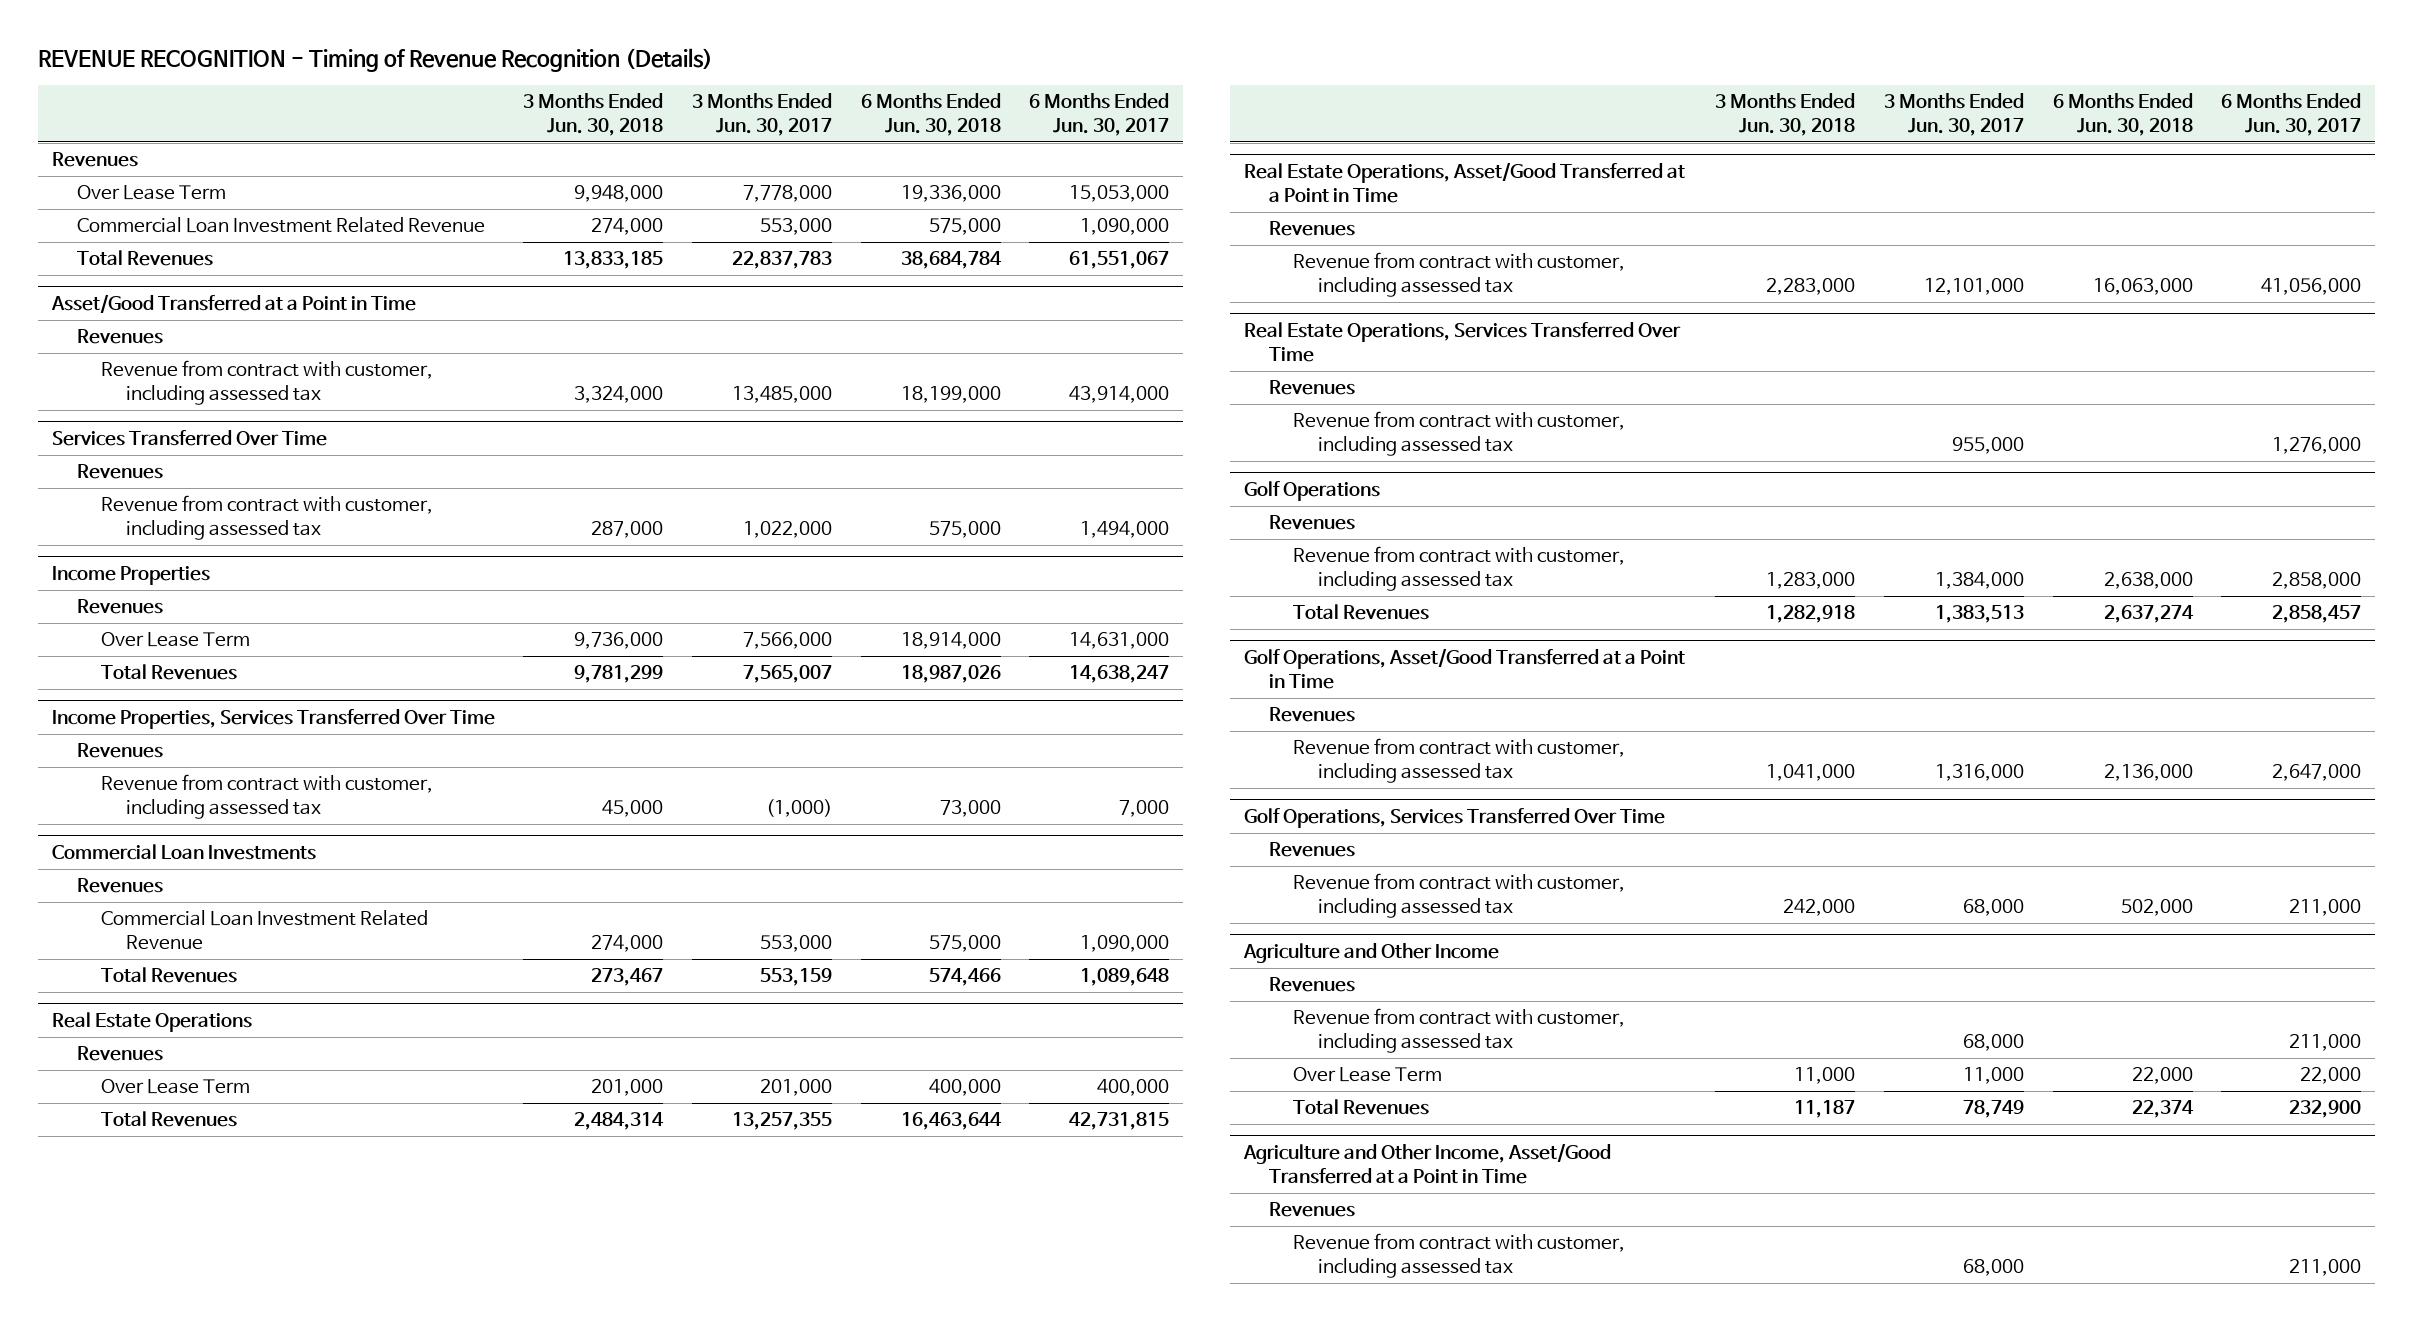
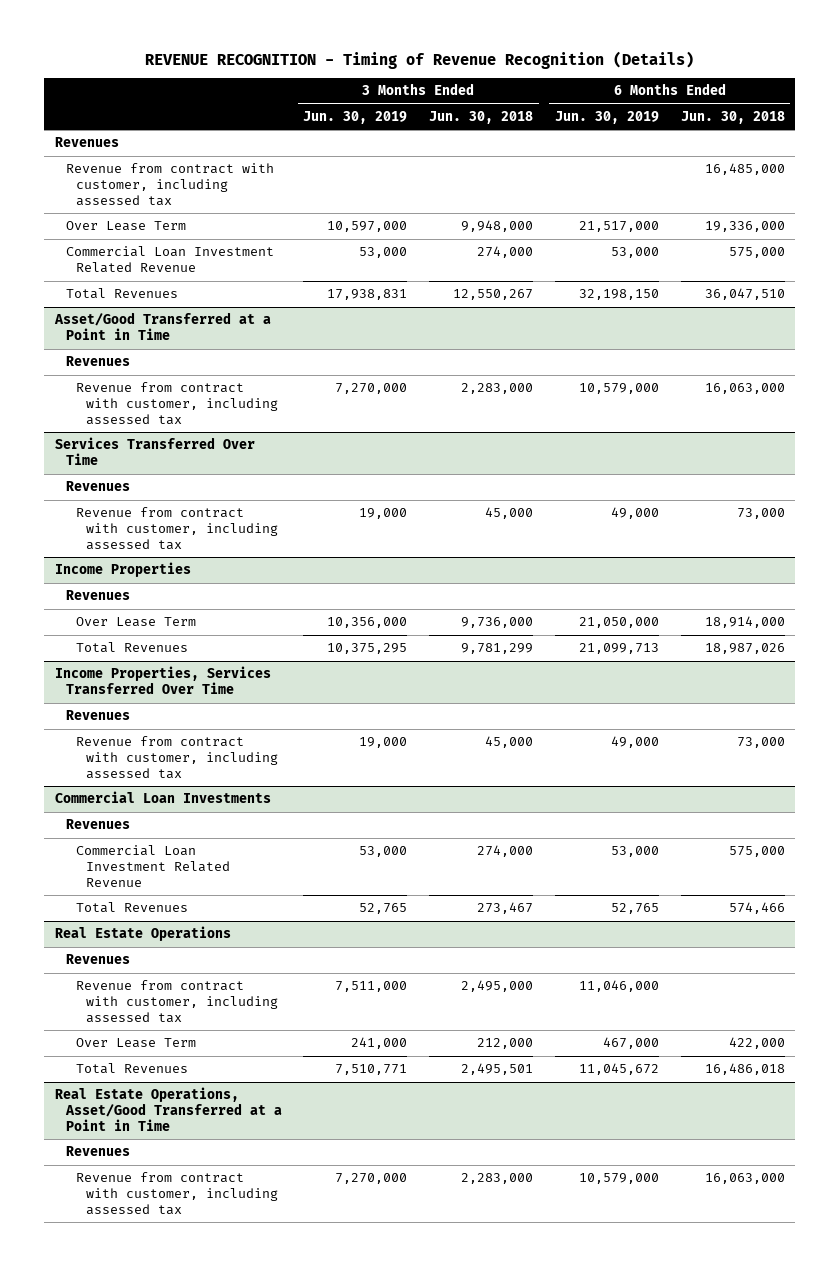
[691,93,832,136] 3 Months Ended Jun. 30, 2017 -> none
[1029,93,1170,136] 6 Months Ended Jun. 30, 2017 -> none
none -> [303,110,408,124] Jun. 30, 2019
none -> [554,110,659,124] Jun. 30, 2019
none -> [65,163,274,206] Revenue from contract with customer, including assessed tax
[563,251,664,270] 13,833,185 -> [453,289,534,301] 12,550,267
[900,251,1002,270] 38,684,784 -> [704,288,785,301] 36,047,510
[574,386,664,404] 3,324,000 -> [461,383,534,395] 2,283,000
[900,386,1001,404] 18,199,000 -> [704,383,785,395] 16,063,000
[591,521,664,539] 287,000 -> [485,507,534,520] 45,000
[928,521,1001,539] 575,000 -> [736,508,785,520] 73,000
none -> [76,980,279,1023] Revenue from contract with customer, including assessed tax
[591,1079,664,1097] 201,000 -> [477,1038,534,1050] 212,000
[928,1079,1001,1097] 400,000 -> [728,1037,785,1050] 422,000
[574,1112,665,1131] 2,484,314 -> [461,1063,534,1076] 2,495,501
[900,1112,1002,1131] 16,463,644 -> [704,1063,785,1076] 16,486,018
[1243,322,1681,363] Real Estate Operations, Services Transferred Over Time -> none
[1268,380,1355,396] Revenues -> none
[1293,411,1626,457] Revenue from contract with customer, including assessed tax -> none
[1243,481,1380,502] Golf Operations -> none
[1268,515,1355,531] Revenues -> none
[1293,546,1626,592] Revenue from contract with customer, including assessed tax -> none
[1293,604,1430,621] Total Revenues -> none
[1243,648,1685,690] Golf Operations, Asset/Good Transferred at a Point in Time -> none
[1268,707,1355,723] Revenues -> none
[1293,738,1626,784] Revenue from contract with customer, including assessed tax -> none
[1243,808,1665,829] Golf Operations, Services Transferred Over Time -> none
[1268,842,1355,858] Revenues -> none
[1293,873,1626,919] Revenue from contract with customer, including assessed tax -> none
[1242,943,1499,964] Agriculture and Other Income -> none
[1268,977,1355,993] Revenues -> none
[1293,1008,1626,1054] Revenue from contract with customer, including assessed tax -> none
[1293,1067,1443,1083] Over Lease Term -> none
[1293,1099,1430,1116] Total Revenues -> none
[1242,1143,1611,1185] Agriculture and Other Income, Asset/Good Transferred at a Point in Time -> none
[1268,1202,1355,1218] Revenues -> none
[1293,1233,1626,1279] Revenue from contract with customer, including assessed tax -> none

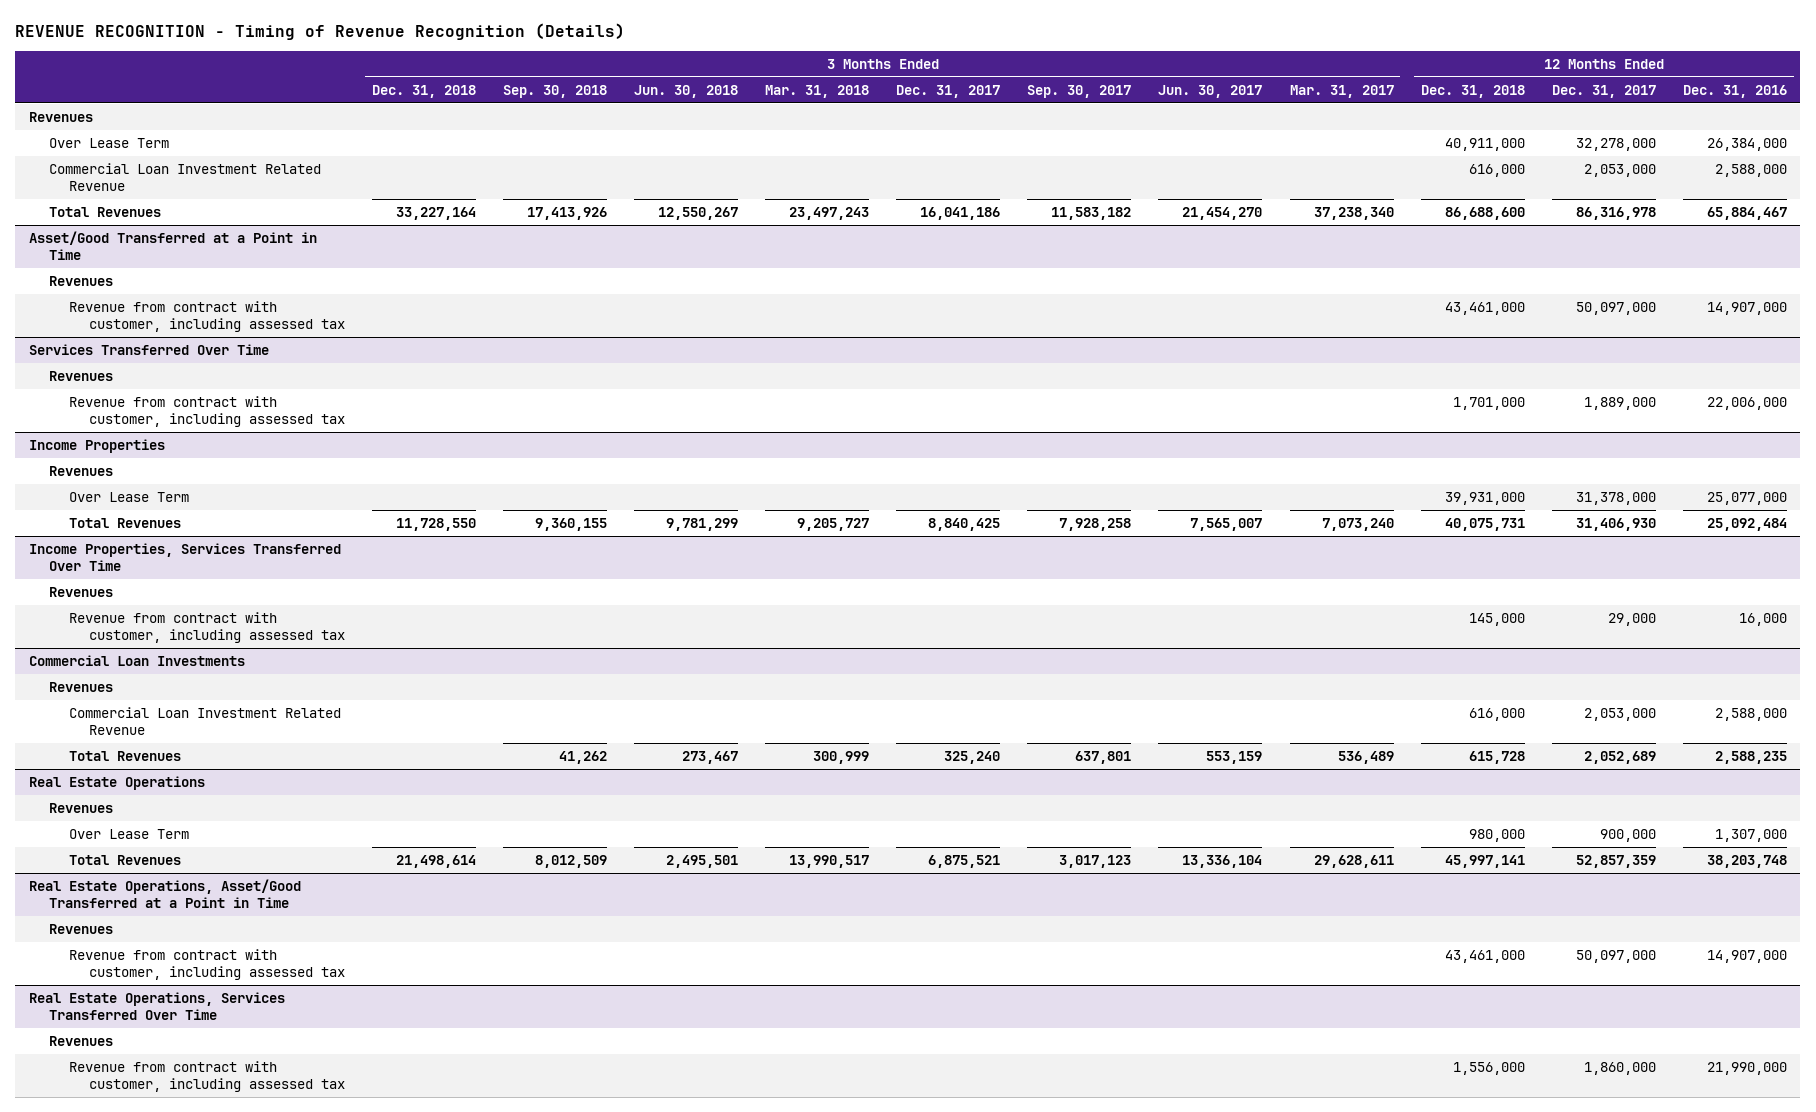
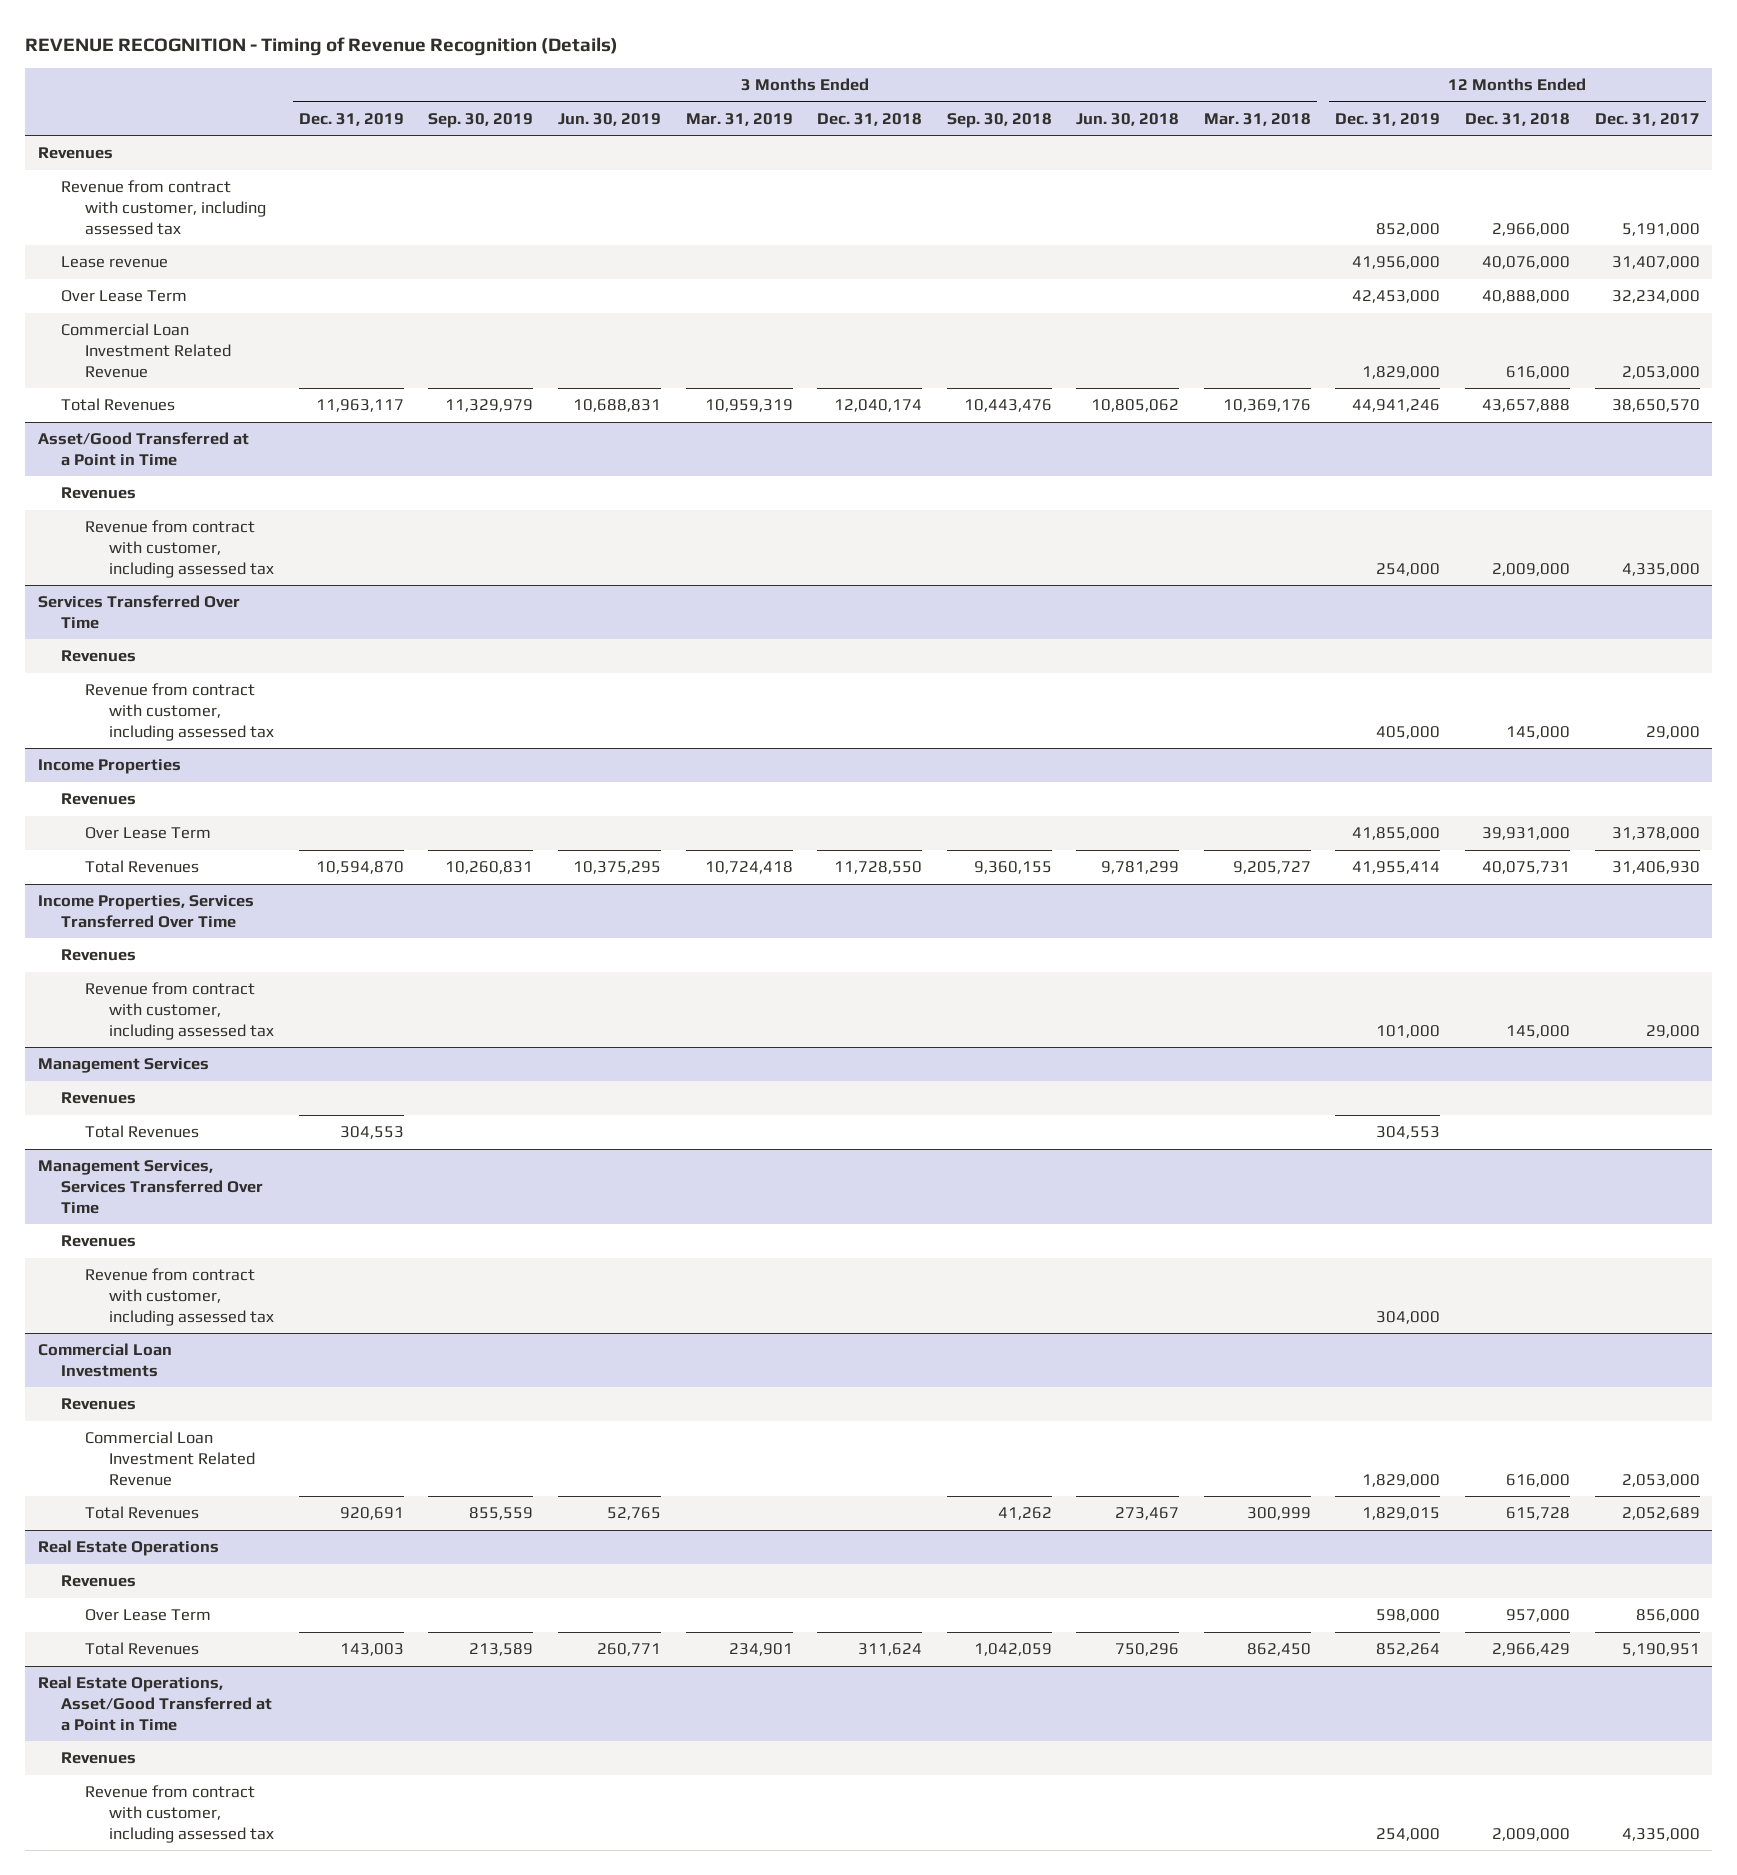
[896,84,1001,98] Dec. 31, 2017 -> none
[1027,84,1132,98] Sep. 30, 2017 -> none
[1158,84,1263,98] Jun. 30, 2017 -> none
[1289,84,1394,98] Mar. 31, 2017 -> none
[1682,84,1787,98] Dec. 31, 2016 -> none
none -> [298,112,404,126] Dec. 31, 2019
none -> [428,112,534,128] Sep. 30, 2019
none -> [557,112,661,126] Jun. 30, 2019
none -> [685,112,793,126] Mar. 31, 2019
none -> [1335,112,1441,126] Dec. 31, 2019
none -> [61,180,267,235] Revenue from contract with customer, including assessed tax
none -> [61,256,169,269] Lease revenue
[1444,138,1525,152] 40,911,000 -> [1481,290,1570,304] 40,888,000
[1575,138,1656,152] 32,278,000 -> [1611,290,1700,304] 32,234,000
[395,207,476,221] 33,227,164 -> [834,399,923,413] 12,040,174
[527,207,608,221] 17,413,926 -> [963,399,1052,413] 10,443,476
[658,207,739,221] 12,550,267 -> [1091,399,1180,413] 10,805,062
[789,207,870,221] 23,497,243 -> [1222,399,1311,413] 10,369,176
[1444,207,1525,221] 86,688,600 -> [1481,399,1570,413] 43,657,888
[1575,207,1656,221] 86,316,978 -> [1611,399,1700,413] 38,650,570
[1444,302,1525,316] 43,461,000 -> [1491,562,1570,576] 2,009,000
[1575,302,1656,316] 50,097,000 -> [1621,562,1700,576] 4,335,000
[1452,397,1525,411] 1,701,000 -> [1505,725,1570,739] 145,000
[1583,397,1656,411] 1,889,000 -> [1645,725,1700,739] 29,000
none -> [37,1058,209,1074] Management Services
none -> [61,1092,137,1105] Revenues
none -> [85,1125,200,1139] Total Revenues
none -> [37,1160,264,1214] Management Services, Services Transferred Over Time
none -> [61,1235,137,1248] Revenues
none -> [85,1268,275,1326] Revenue from contract with customer, including assessed tax
[1468,829,1525,843] 980,000 -> [1505,1609,1570,1623] 957,000
[1599,829,1656,843] 900,000 -> [1635,1609,1700,1623] 856,000
[395,855,476,869] 21,498,614 -> [858,1643,923,1657] 311,624
[535,855,608,869] 8,012,509 -> [973,1643,1052,1657] 1,042,059
[666,855,739,869] 2,495,501 -> [1115,1643,1180,1657] 750,296
[789,855,870,869] 13,990,517 -> [1246,1643,1311,1657] 862,450
[1444,855,1525,869] 45,997,141 -> [1491,1643,1570,1657] 2,966,429
[1575,855,1656,869] 52,857,359 -> [1621,1643,1700,1657] 5,190,951
[28,992,285,1021] Real Estate Operations, Services Transferred Over Time -> none
[48,1036,113,1047] Revenues -> none
[68,1061,345,1093] Revenue from contract with customer, including assessed tax -> none
[1444,950,1525,964] 43,461,000 -> [1491,1827,1570,1841] 2,009,000
[1575,950,1656,964] 50,097,000 -> [1621,1827,1700,1841] 4,335,000

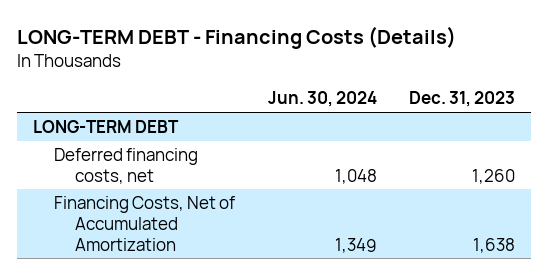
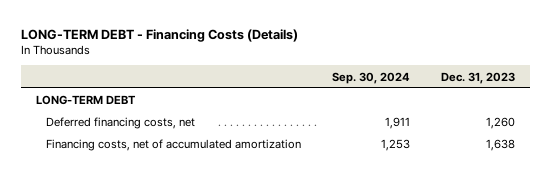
[267,91,377,108] Jun. 30, 2024 -> none
none -> [332,71,411,84] Sep. 30, 2024
[54,196,236,251] Financing Costs, Net of Accumulated Amortization -> [46,139,302,152] Financing costs, net of accumulated amortization

